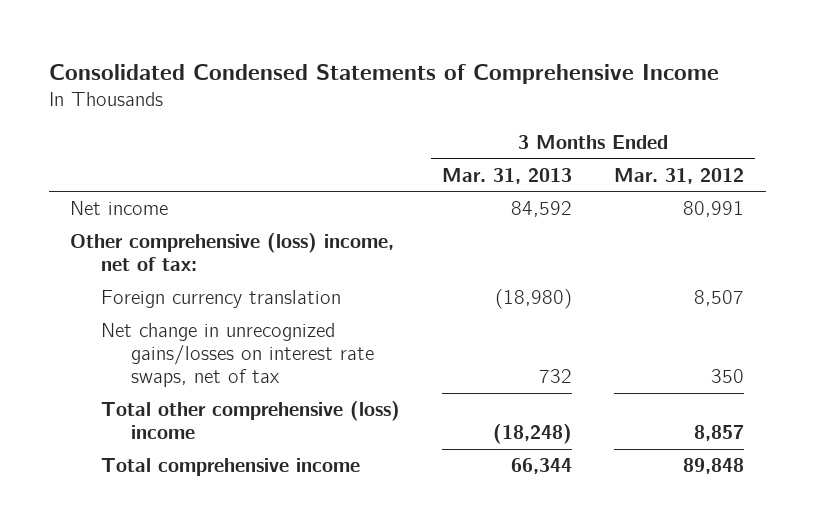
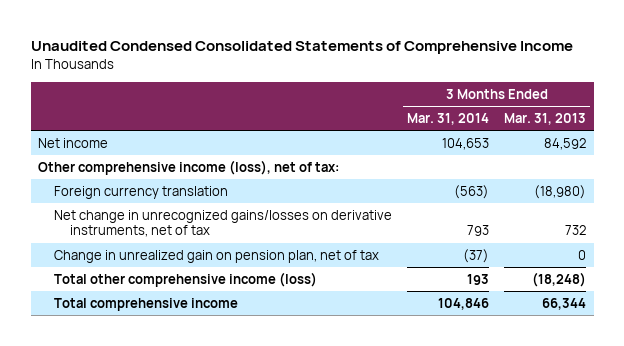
[48,63,719,84] Consolidated Condensed Statements of Comprehensive Income -> [30,41,573,55] Unaudited Condensed Consolidated Statements of Comprehensive Income
[614,167,745,184] Mar. 31, 2012 -> none
none -> [406,112,489,125] Mar. 31, 2014
[70,233,395,272] Other comprehensive (loss) income, net of tax: -> [38,159,340,175] Other comprehensive income (loss), net of tax:
[100,323,374,387] Net change in unrecognized gains/losses on interest rate swaps, net of tax -> [53,209,392,238] Net change in unrecognized gains/losses on derivative instruments, net of tax
none -> [53,249,379,263] Change in unrealized gain on pension plan, net of tax
[100,401,400,440] Total other comprehensive (loss) income -> [53,271,317,287] Total other comprehensive income (loss)

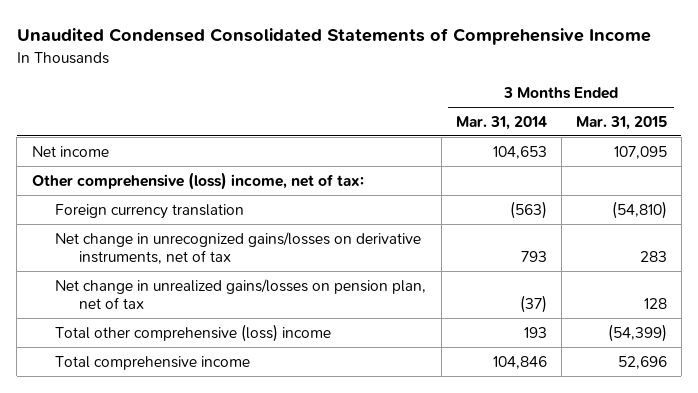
[504,112,587,125] Mar. 31, 2013 -> none
none -> [575,115,667,130] Mar. 31, 2015
[38,159,340,175] Other comprehensive income (loss), net of tax: -> [31,171,364,190] Other comprehensive (loss) income, net of tax:
[53,249,379,263] Change in unrealized gain on pension plan, net of tax -> [55,278,427,309] Net change in unrealized gains/losses on pension plan, net of tax
[53,271,317,287] Total other comprehensive income (loss) -> [55,323,332,342] Total other comprehensive (loss) income

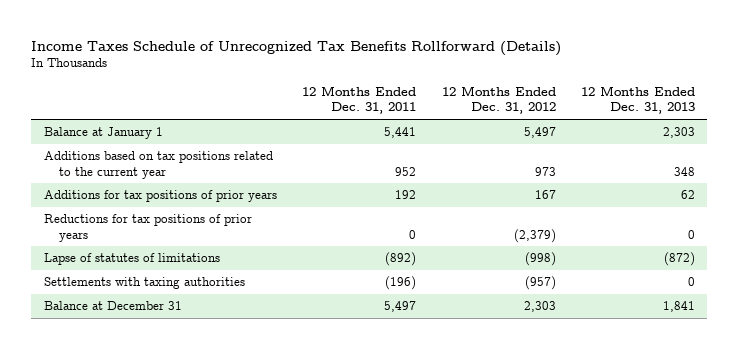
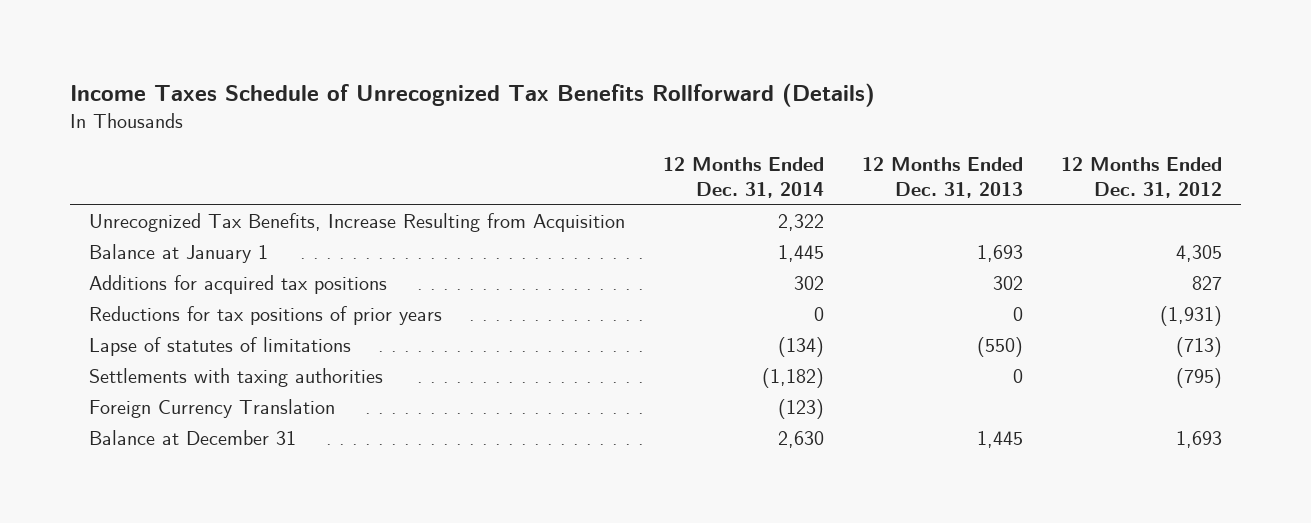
[302,86,417,115] 12 Months Ended Dec. 31, 2011 -> none
none -> [663,157,825,198] 12 Months Ended Dec. 31, 2014
[44,190,278,203] Additions for tax positions of prior years -> none
none -> [89,212,626,232] Unrecognized Tax Benefits, Increase Resulting from Acquisition
[523,127,556,139] 5,497 -> [1176,244,1223,262] 4,305
[662,127,695,139] 2,303 -> [977,244,1024,262] 1,693
[44,151,274,179] Additions based on tax positions related to the current year -> [89,274,388,294] Additions for acquired tax positions
[534,166,556,176] 973 -> [1192,275,1223,290] 827
[673,166,695,176] 348 -> [993,275,1024,290] 302
[513,228,556,243] (2,379) -> [1160,305,1223,326] (1,931)
[524,252,556,267] (998) -> [1176,336,1223,357] (713)
[663,252,695,267] (872) -> [977,336,1024,357] (550)
[524,276,556,291] (957) -> [1176,367,1223,388] (795)
none -> [89,398,336,418] Foreign Currency Translation
[523,301,556,313] 2,303 -> [1176,430,1223,448] 1,693
[662,301,695,313] 1,841 -> [977,430,1024,448] 1,445

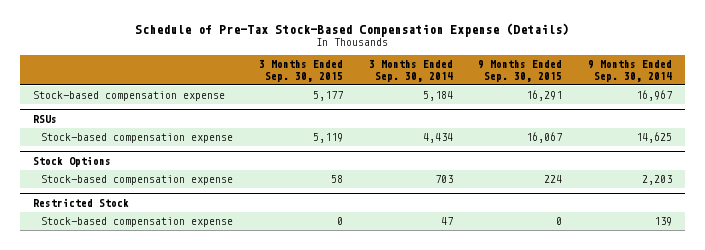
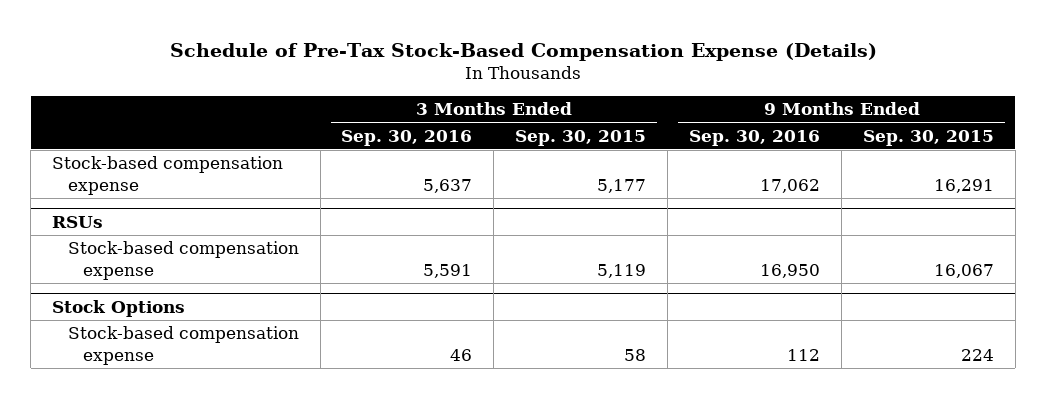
[368,60,453,82] 3 Months Ended Sep. 30, 2014 -> none
[588,60,673,82] 9 Months Ended Sep. 30, 2014 -> none
none -> [341,129,473,146] Sep. 30, 2016
none -> [689,129,821,146] Sep. 30, 2016
[32,197,129,207] Restricted Stock -> none
[41,217,234,228] Stock-based compensation expense -> none

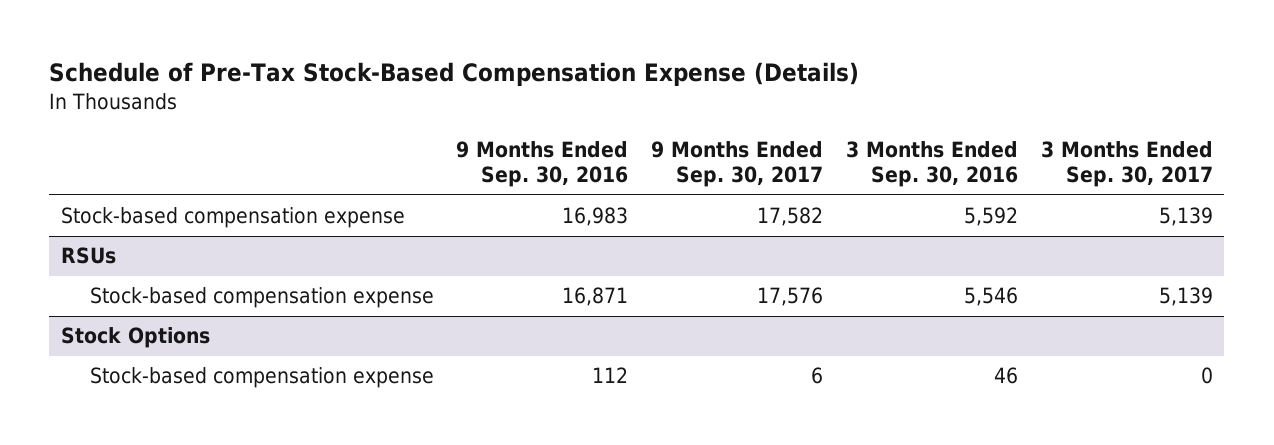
[515,129,647,146] Sep. 30, 2015 -> none
[863,129,995,146] Sep. 30, 2015 -> none
none -> [651,140,824,188] 9 Months Ended Sep. 30, 2017
none -> [1040,140,1213,188] 3 Months Ended Sep. 30, 2017
[423,178,473,193] 5,637 -> [964,207,1019,227] 5,592
[760,178,821,193] 17,062 -> [562,207,629,227] 16,983
[423,263,473,278] 5,591 -> [964,287,1019,307] 5,546
[760,263,821,278] 16,950 -> [562,287,629,307] 16,871

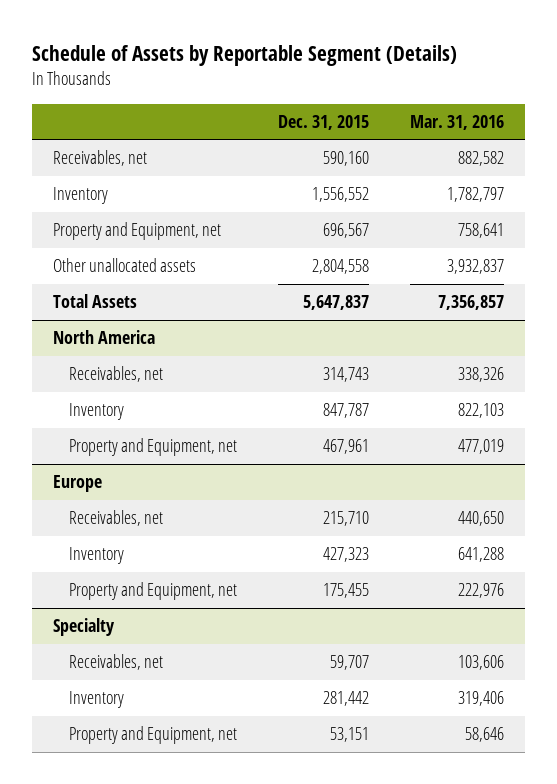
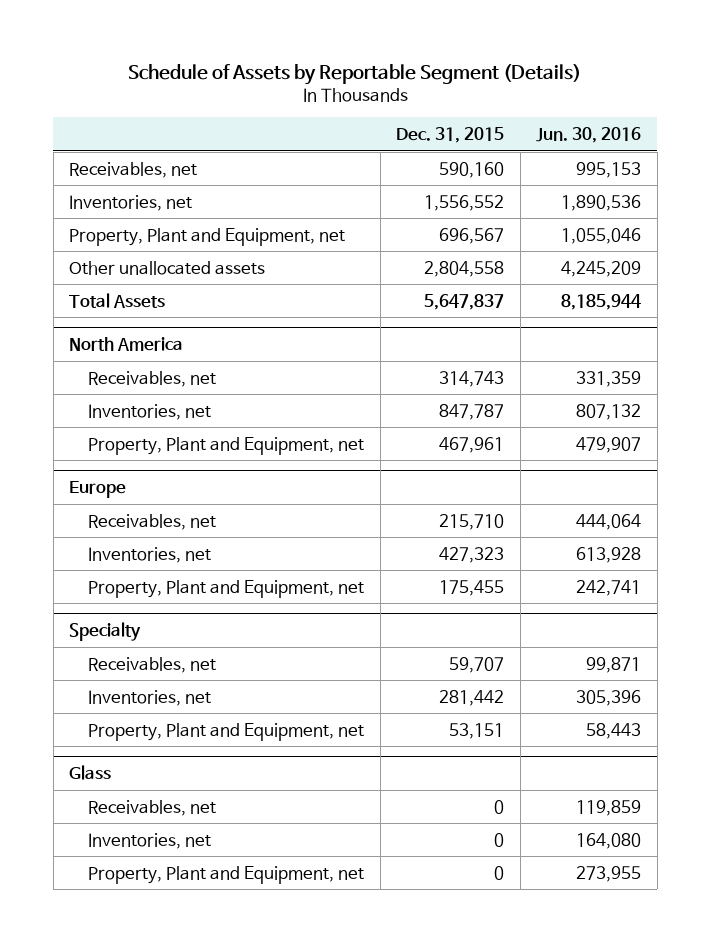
[410,114,505,130] Mar. 31, 2016 -> none
none -> [536,126,642,143] Jun. 30, 2016
[53,187,109,205] Inventory -> [69,194,193,211] Inventories, net
[53,222,222,241] Property and Equipment, net -> [69,227,346,246] Property, Plant and Equipment, net
[68,403,124,421] Inventory -> [88,403,212,420] Inventories, net
[68,438,237,457] Property and Equipment, net -> [88,436,365,455] Property, Plant and Equipment, net
[68,547,124,565] Inventory -> [88,546,212,563] Inventories, net
[68,582,237,601] Property and Equipment, net -> [88,579,365,598] Property, Plant and Equipment, net
[68,691,124,709] Inventory -> [88,689,212,706] Inventories, net
[68,726,237,745] Property and Equipment, net -> [88,722,365,741] Property, Plant and Equipment, net
none -> [69,765,112,781] Glass
none -> [88,799,217,816] Receivables, net
none -> [88,832,212,849] Inventories, net
none -> [88,865,365,884] Property, Plant and Equipment, net

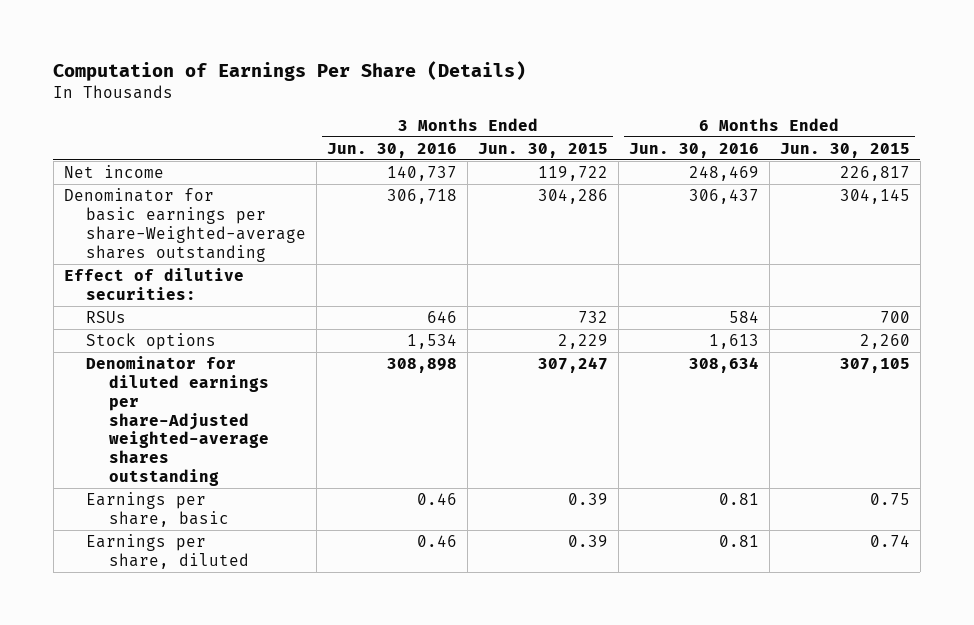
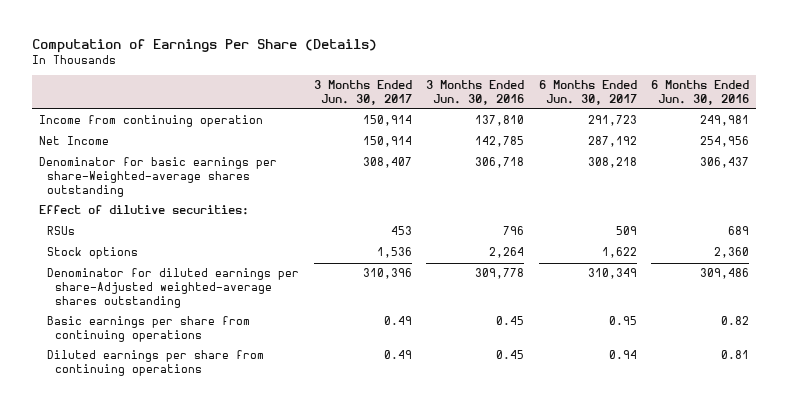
[477,142,608,158] Jun. 30, 2015 -> none
[779,142,910,158] Jun. 30, 2015 -> none
none -> [313,80,412,105] 3 Months Ended Jun. 30, 2017
none -> [538,80,637,105] 6 Months Ended Jun. 30, 2017
none -> [39,115,264,128] Income from continuing operation
[63,164,164,178] Net income -> [39,136,110,146] Net Income
[387,165,458,181] 140,737 -> [475,136,525,148] 142,785
[688,165,759,181] 248,469 -> [699,136,749,148] 254,956
[427,310,458,323] 646 -> [503,226,525,236] 796
[728,310,759,323] 584 -> [727,226,749,236] 689
[407,333,458,349] 1,534 -> [489,247,525,259] 2,264
[708,333,759,349] 1,613 -> [713,247,749,259] 2,360
[387,357,458,373] 308,898 -> [475,268,525,280] 309,778
[688,356,759,373] 308,634 -> [699,268,749,280] 309,486
[86,491,229,527] Earnings per share, basic -> [47,316,251,342] Basic earnings per share from continuing operations
[417,492,458,505] 0.46 -> [496,316,525,326] 0.45
[718,492,759,505] 0.81 -> [720,316,749,326] 0.82
[86,533,249,569] Earnings per share, diluted -> [47,350,265,376] Diluted earnings per share from continuing operations
[417,534,458,547] 0.46 -> [496,350,525,360] 0.45

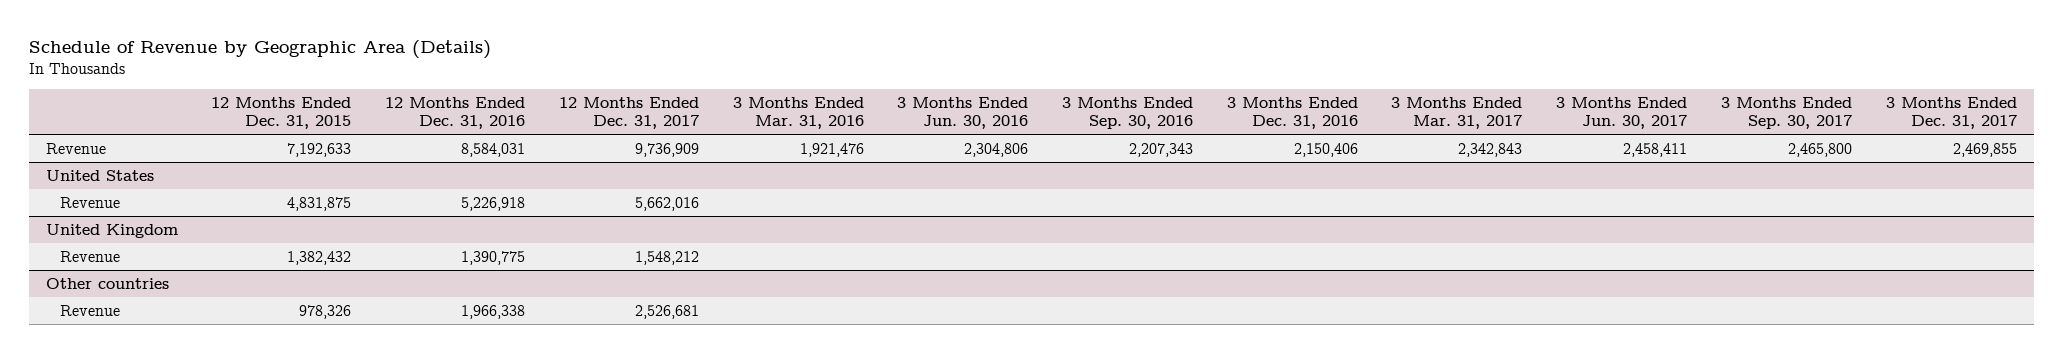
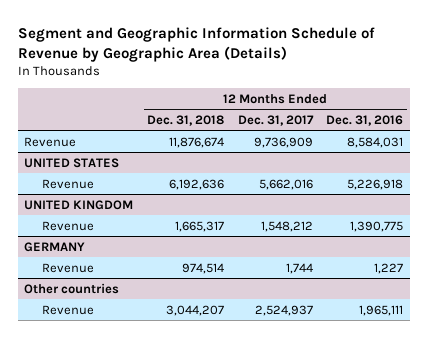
[28,39,491,59] Schedule of Revenue by Geographic Area (Details) -> [17,26,375,62] Segment and Geographic Information Schedule of Revenue by Geographic Area (Details)
[211,96,352,130] 12 Months Ended Dec. 31, 2015 -> none
[732,96,864,130] 3 Months Ended Mar. 31, 2016 -> none
[897,96,1029,130] 3 Months Ended Jun. 30, 2016 -> none
[1061,96,1193,130] 3 Months Ended Sep. 30, 2016 -> none
[1226,96,1358,130] 3 Months Ended Dec. 31, 2016 -> none
[1391,96,1523,130] 3 Months Ended Mar. 31, 2017 -> none
[1556,96,1688,130] 3 Months Ended Jun. 30, 2017 -> none
[1720,96,1852,130] 3 Months Ended Sep. 30, 2017 -> none
[1885,96,2017,130] 3 Months Ended Dec. 31, 2017 -> none
none -> [147,114,225,126] Dec. 31, 2018
[45,169,154,181] United States -> [24,157,120,168] UNITED STATES
[45,223,178,238] United Kingdom -> [24,199,134,210] UNITED KINGDOM
none -> [24,241,86,252] GERMANY
none -> [41,262,94,273] Revenue
[461,304,526,319] 1,966,338 -> [359,304,404,316] 1,965,111
[634,304,699,319] 2,526,681 -> [254,304,313,316] 2,524,937

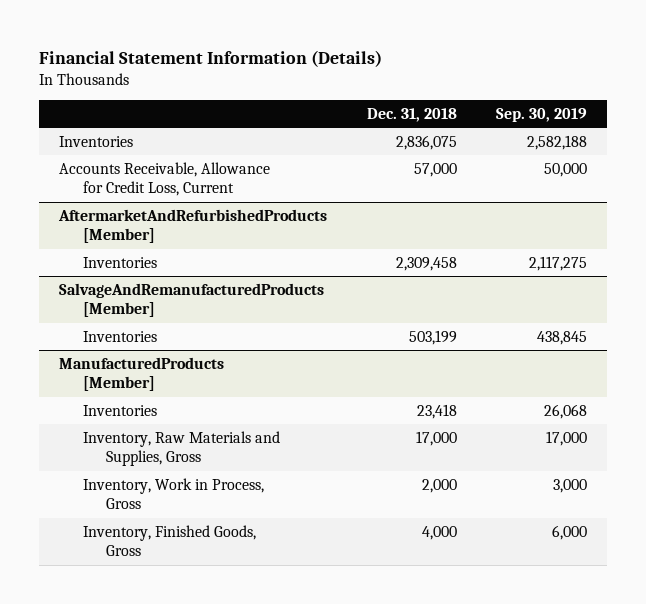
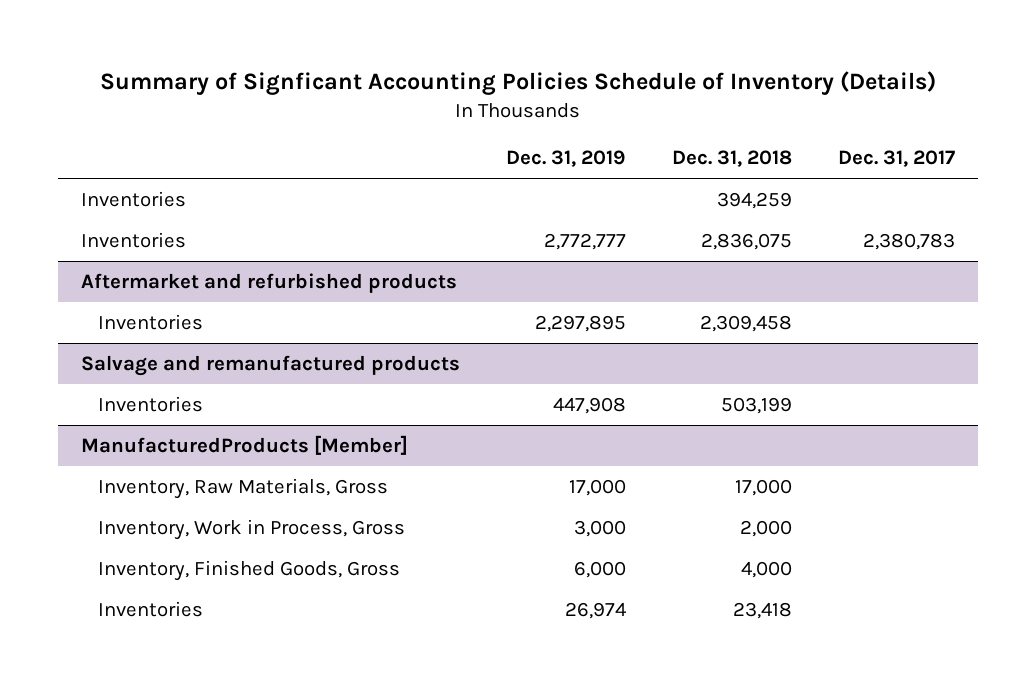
[39,49,383,67] Financial Statement Information (Details) -> [99,71,936,96] Summary of Signficant Accounting Policies Schedule of Inventory (Details)
[496,107,588,122] Sep. 30, 2019 -> none
none -> [505,150,626,168] Dec. 31, 2019
none -> [837,150,955,168] Dec. 31, 2017
none -> [80,191,186,208] Inventories
[59,161,271,197] Accounts Receivable, Allowance for Credit Loss, Current -> none
[58,208,328,244] AftermarketAndRefurbishedProducts [Member] -> [80,273,457,294] Aftermarket and refurbished products
[59,282,325,318] SalvageAndRemanufacturedProducts [Member] -> [80,355,460,377] Salvage and remanufactured products
[82,430,280,467] Inventory, Raw Materials and Supplies, Gross -> [98,478,389,500] Inventory, Raw Materials, Gross
[82,404,157,416] Inventories -> [98,601,204,618] Inventories

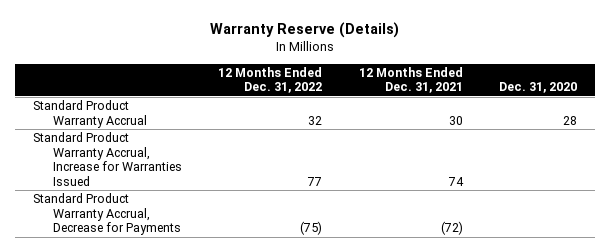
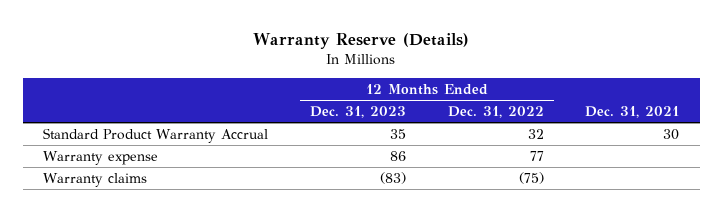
[358,66,463,94] 12 Months Ended Dec. 31, 2021 -> none
[499,82,578,94] Dec. 31, 2020 -> none
none -> [310,106,407,119] Dec. 31, 2023
none -> [585,106,680,119] Dec. 31, 2021
[33,132,183,186] Standard Product Warranty Accrual, Increase for Warranties Issued -> none
none -> [43,150,159,165] Warranty expense
[33,193,182,236] Standard Product Warranty Accrual, Decrease for Payments -> [43,172,148,187] Warranty claims

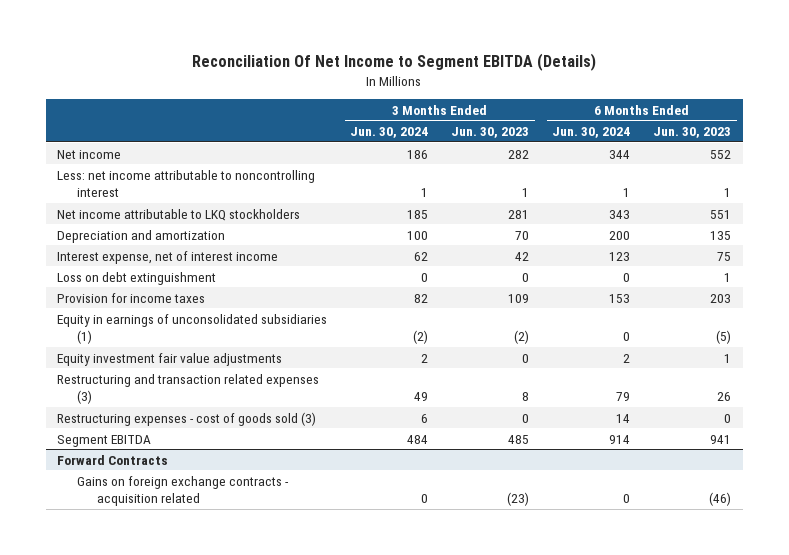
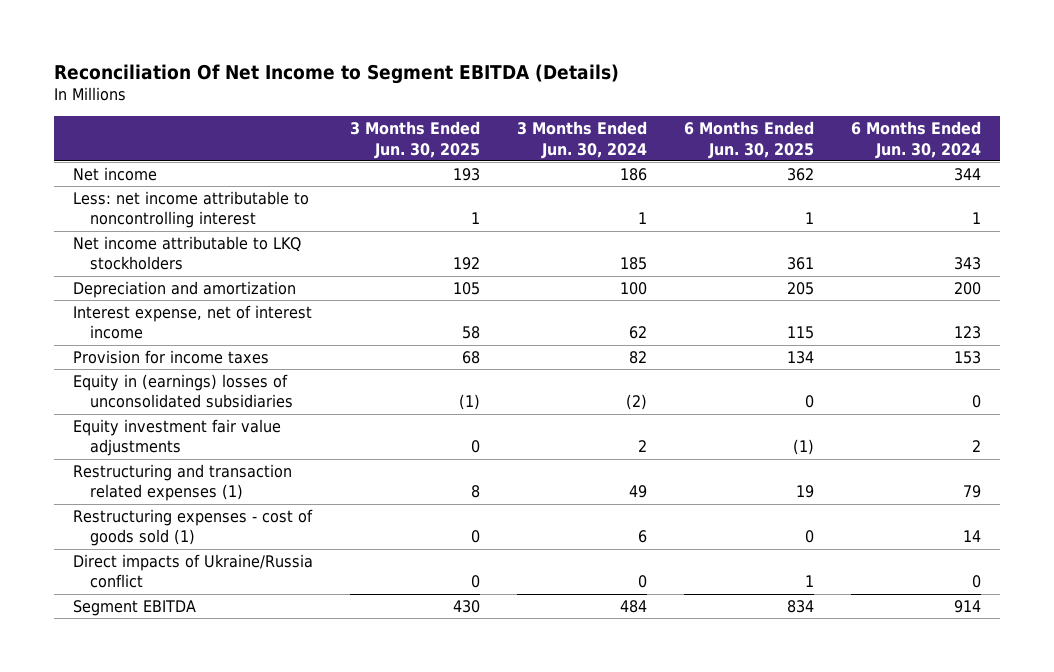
[451,127,530,139] Jun. 30, 2023 -> none
[653,127,732,139] Jun. 30, 2023 -> none
none -> [349,121,480,159] 3 Months Ended Jun. 30, 2025
none -> [684,121,815,159] 6 Months Ended Jun. 30, 2025
[57,271,217,285] Loss on debt extinguishment -> none
[57,313,328,345] Equity in earnings of unconsolidated subsidiaries (1) -> [72,374,293,409] Equity in (earnings) losses of unconsolidated subsidiaries
[57,373,320,405] Restructuring and transaction related expenses (3) -> [72,464,292,502] Restructuring and transaction related expenses (1)
[57,411,317,426] Restructuring expenses - cost of goods sold (3) -> [72,509,313,547] Restructuring expenses - cost of goods sold (1)
none -> [72,554,313,589] Direct impacts of Ukraine/Russia conflict
[57,454,169,465] Forward Contracts -> none
[77,475,290,507] Gains on foreign exchange contracts - acquisition related -> none

